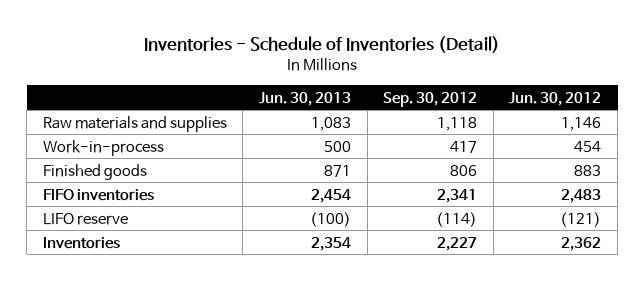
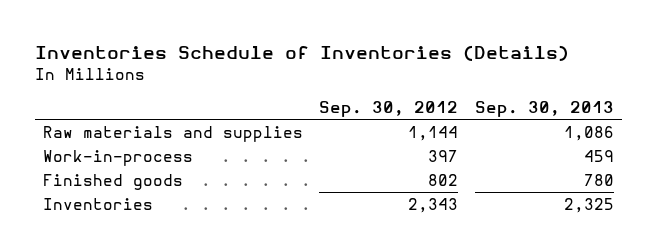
[144,35,501,53] Inventories - Schedule of Inventories (Detail) -> [35,45,570,62] Inventories Schedule of Inventories (Details)
[259,91,352,106] Jun. 30, 2013 -> none
[509,91,602,106] Jun. 30, 2012 -> none
none -> [474,101,614,118] Sep. 30, 2013
[42,188,154,201] FIFO inventories -> none
[42,212,128,225] LIFO reserve -> none
[437,116,478,131] 1,118 -> [408,125,459,141] 1,144
[450,140,478,153] 417 -> [428,149,459,162] 397
[450,164,478,176] 806 -> [428,173,459,186] 802
[437,236,478,251] 2,227 -> [408,197,459,213] 2,343

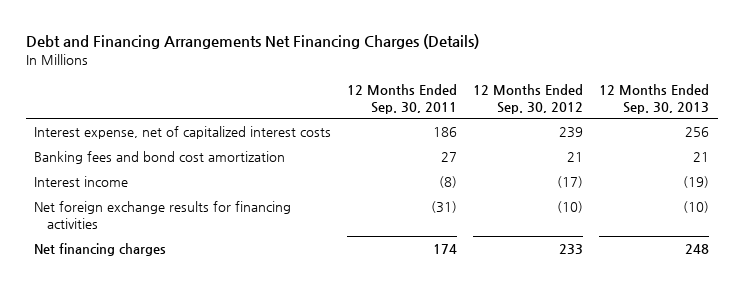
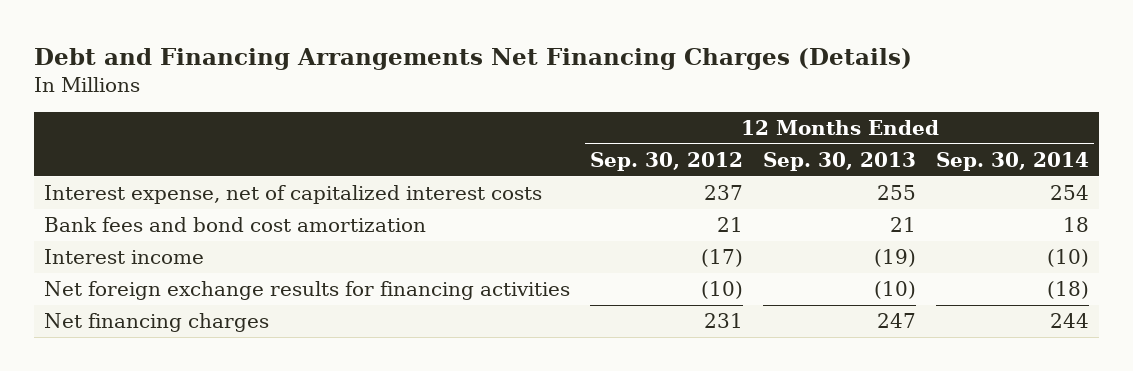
[347,83,458,114] 12 Months Ended Sep. 30, 2011 -> none
none -> [936,152,1090,172] Sep. 30, 2014
[559,126,584,138] 239 -> [704,185,744,201] 237
[685,126,710,137] 256 -> [877,185,917,201] 255
[33,150,285,164] Banking fees and bond cost amortization -> [43,217,426,233] Bank fees and bond cost amortization
[559,243,584,254] 233 -> [704,313,744,329] 231
[685,243,710,254] 248 -> [877,313,917,329] 247

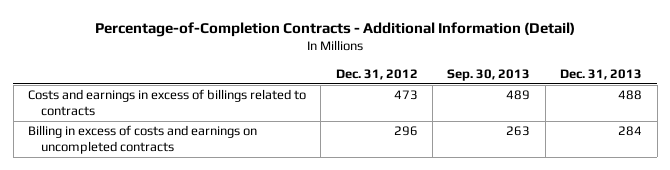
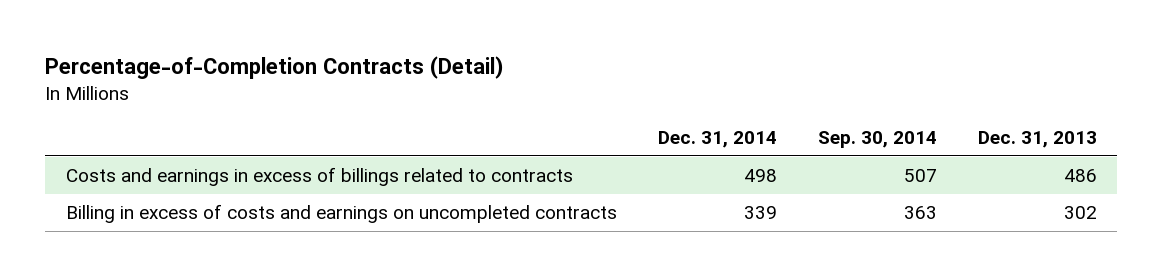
[95,22,576,38] Percentage-of-Completion Contracts - Additional Information (Detail) -> [45,56,505,80] Percentage-of-Completion Contracts (Detail)
[335,68,418,80] Dec. 31, 2012 -> none
[447,68,531,81] Sep. 30, 2013 -> none
none -> [657,131,777,149] Dec. 31, 2014
none -> [817,131,937,149] Sep. 30, 2014
[618,90,643,101] 488 -> [1063,169,1097,183] 486
[618,126,643,137] 284 -> [1063,206,1097,220] 302

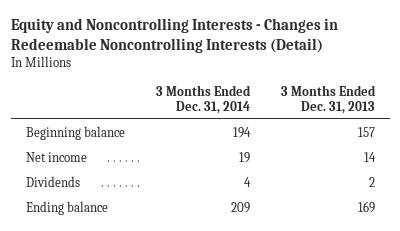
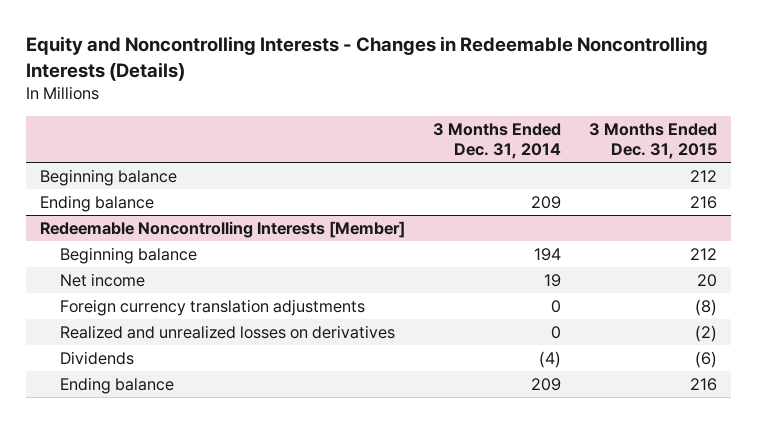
[10,18,338,53] Equity and Noncontrolling Interests - Changes in Redeemable Noncontrolling Interests (Detail) -> [25,36,708,81] Equity and Noncontrolling Interests - Changes in Redeemable Noncontrolling Interests (Details)
[280,84,376,114] 3 Months Ended Dec. 31, 2013 -> none
none -> [588,122,717,159] 3 Months Ended Dec. 31, 2015
none -> [39,168,177,186] Beginning balance
none -> [39,194,154,212] Ending balance
none -> [39,220,405,238] Redeemable Noncontrolling Interests [Member]
none -> [59,298,365,316] Foreign currency translation adjustments
none -> [59,324,395,339] Realized and unrealized losses on derivatives
[243,176,251,187] 4 -> [538,350,561,368] (4)

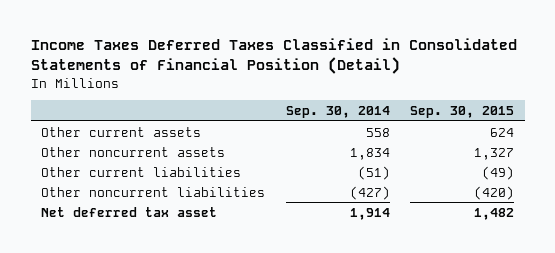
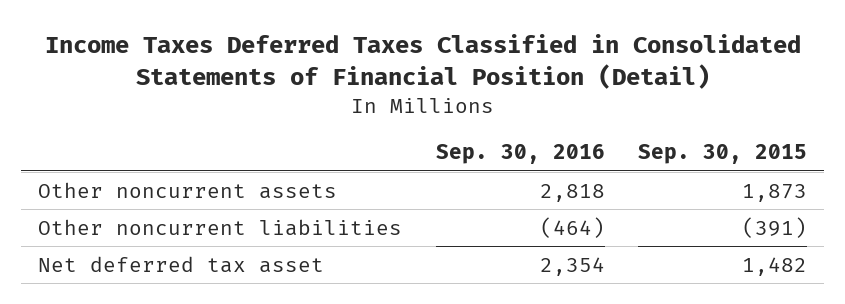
[285,105,390,118] Sep. 30, 2014 -> none
none -> [435,144,605,165] Sep. 30, 2016
[40,126,201,137] Other current assets -> none
[40,166,241,177] Other current liabilities -> none
[474,147,515,160] 1,327 -> [742,183,808,202] 1,873
[474,185,515,200] (420) -> [742,216,808,238] (391)

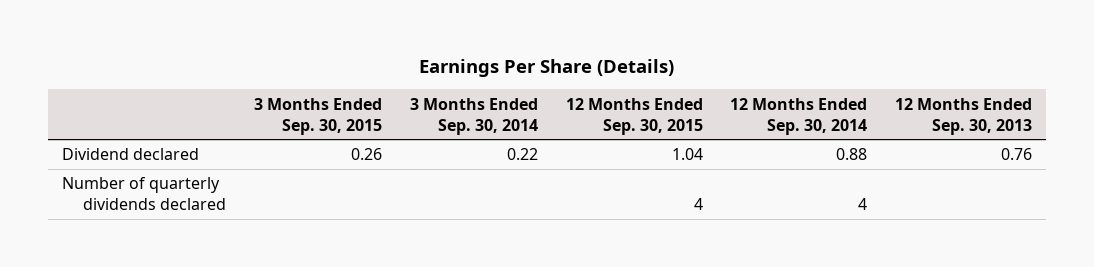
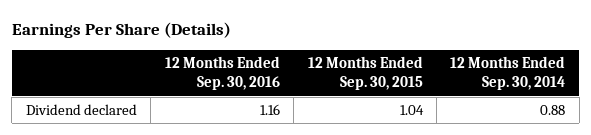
[254,97,383,135] 3 Months Ended Sep. 30, 2015 -> none
[409,97,538,135] 3 Months Ended Sep. 30, 2014 -> none
[895,97,1033,135] 12 Months Ended Sep. 30, 2013 -> none
none -> [164,56,280,91] 12 Months Ended Sep. 30, 2016
[61,177,227,211] Number of quarterly dividends declared -> none

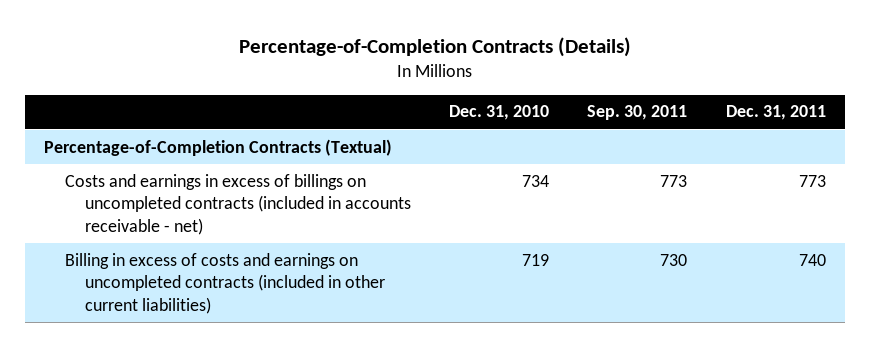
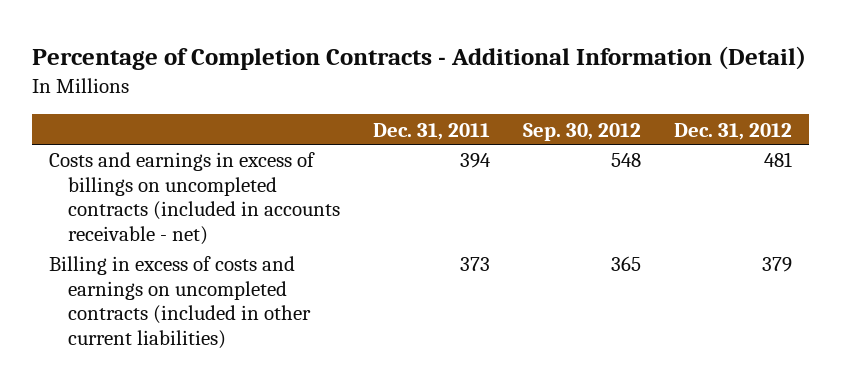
[239,36,632,57] Percentage-of-Completion Contracts (Details) -> [31,45,806,70] Percentage of Completion Contracts - Additional Information (Detail)
[449,105,550,121] Dec. 31, 2010 -> none
[587,105,688,121] Sep. 30, 2011 -> none
none -> [523,122,642,141] Sep. 30, 2012
none -> [674,122,793,140] Dec. 31, 2012
[44,138,393,156] Percentage-of-Completion Contracts (Textual) -> none
[798,174,826,187] 773 -> [460,153,492,169] 394
[798,253,826,266] 740 -> [460,257,491,272] 373

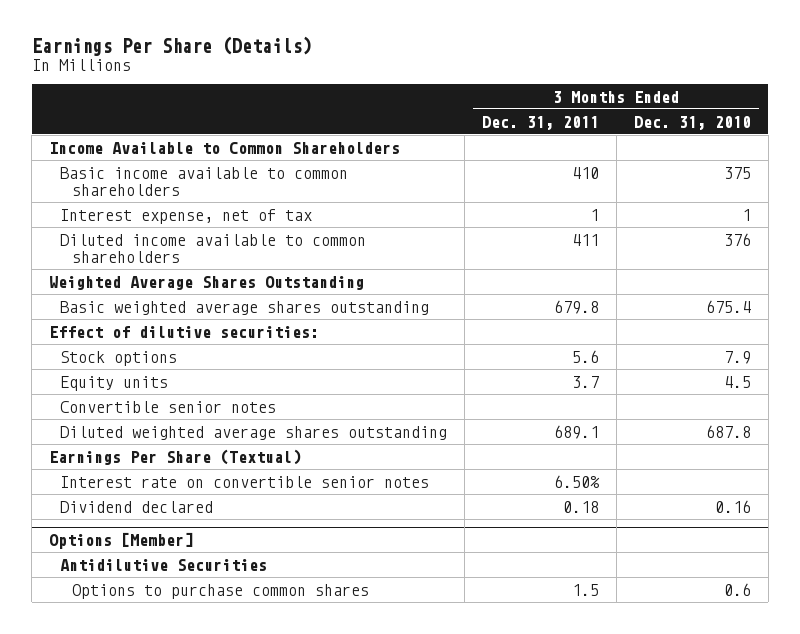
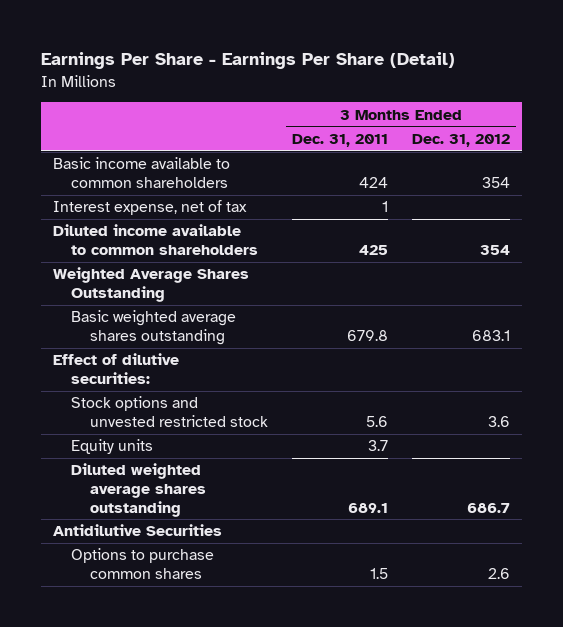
[31,35,312,56] Earnings Per Share (Details) -> [40,52,455,70] Earnings Per Share - Earnings Per Share (Detail)
[633,115,751,130] Dec. 31, 2010 -> none
none -> [412,134,511,148] Dec. 31, 2012
[49,141,401,154] Income Available to Common Shareholders -> none
[572,166,600,179] 410 -> [359,177,389,189] 424
[572,233,600,246] 411 -> [359,245,389,256] 425
[60,350,178,366] Stock options -> [71,396,269,428] Stock options and unvested restricted stock
[60,400,277,413] Convertible senior notes -> none
[49,448,302,465] Earnings Per Share (Textual) -> none
[60,475,430,488] Interest rate on convertible senior notes -> none
[60,500,214,513] Dividend declared -> none
[49,532,194,550] Options [Member] -> none

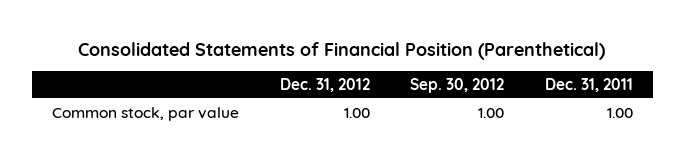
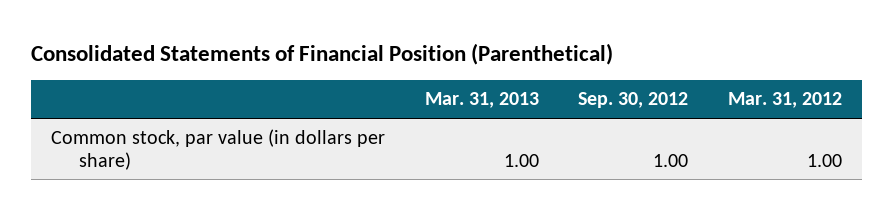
[279,77,370,92] Dec. 31, 2012 -> none
[544,77,633,92] Dec. 31, 2011 -> none
none -> [424,92,539,109] Mar. 31, 2013
none -> [728,92,843,109] Mar. 31, 2012
[52,106,240,121] Common stock, par value -> [50,129,385,170] Common stock, par value (in dollars per share)

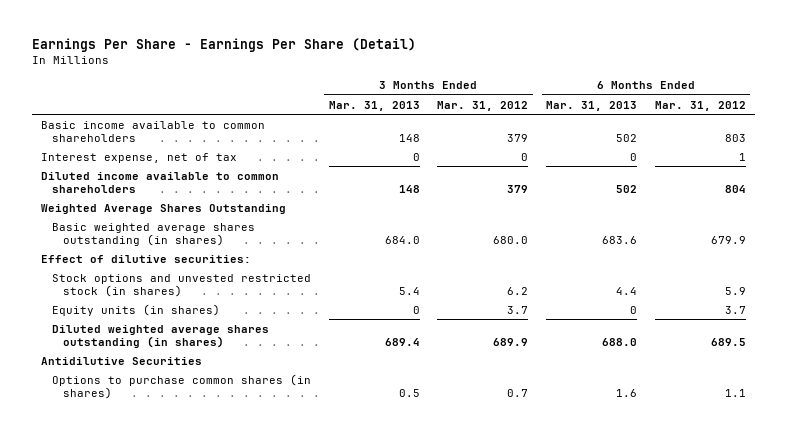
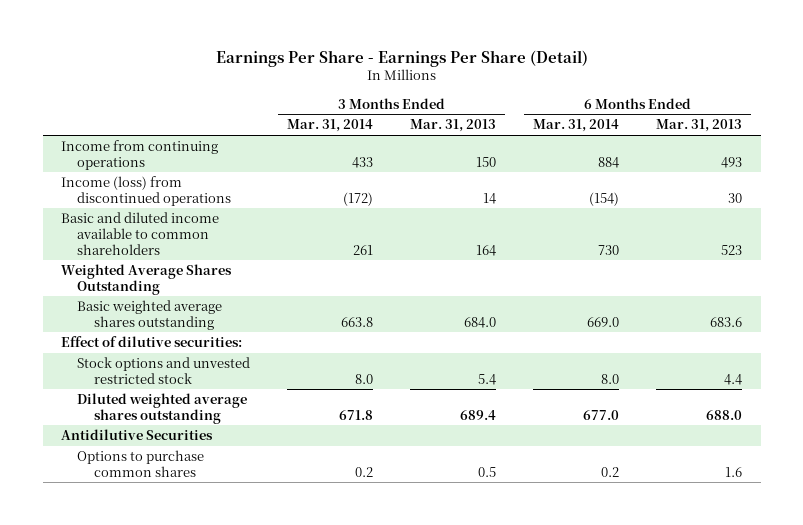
[437,100,529,111] Mar. 31, 2012 -> none
[654,100,746,111] Mar. 31, 2012 -> none
none -> [287,119,374,133] Mar. 31, 2014
none -> [533,119,620,133] Mar. 31, 2014
[40,152,237,163] Interest expense, net of tax -> none
[40,171,279,193] Diluted income available to common shareholders -> none
none -> [60,140,218,170] Income from continuing operations
none -> [60,176,232,206] Income (loss) from discontinued operations
[40,120,265,142] Basic income available to common shareholders -> [60,212,219,255] Basic and diluted income available to common shareholders
[398,133,420,142] 148 -> [476,244,497,256] 164
[615,133,637,142] 502 -> [721,244,743,255] 523
[51,222,255,246] Basic weighted average shares outstanding (in shares) -> [77,300,223,330] Basic weighted average shares outstanding
[51,303,220,316] Equity units (in shares) -> none
[51,273,311,297] Stock options and unvested restricted stock (in shares) -> [77,357,251,384] Stock options and unvested restricted stock
[51,324,269,348] Diluted weighted average shares outstanding (in shares) -> [77,393,248,424] Diluted weighted average shares outstanding
[51,373,311,399] Options to purchase common shares (in shares) -> [77,450,205,477] Options to purchase common shares

